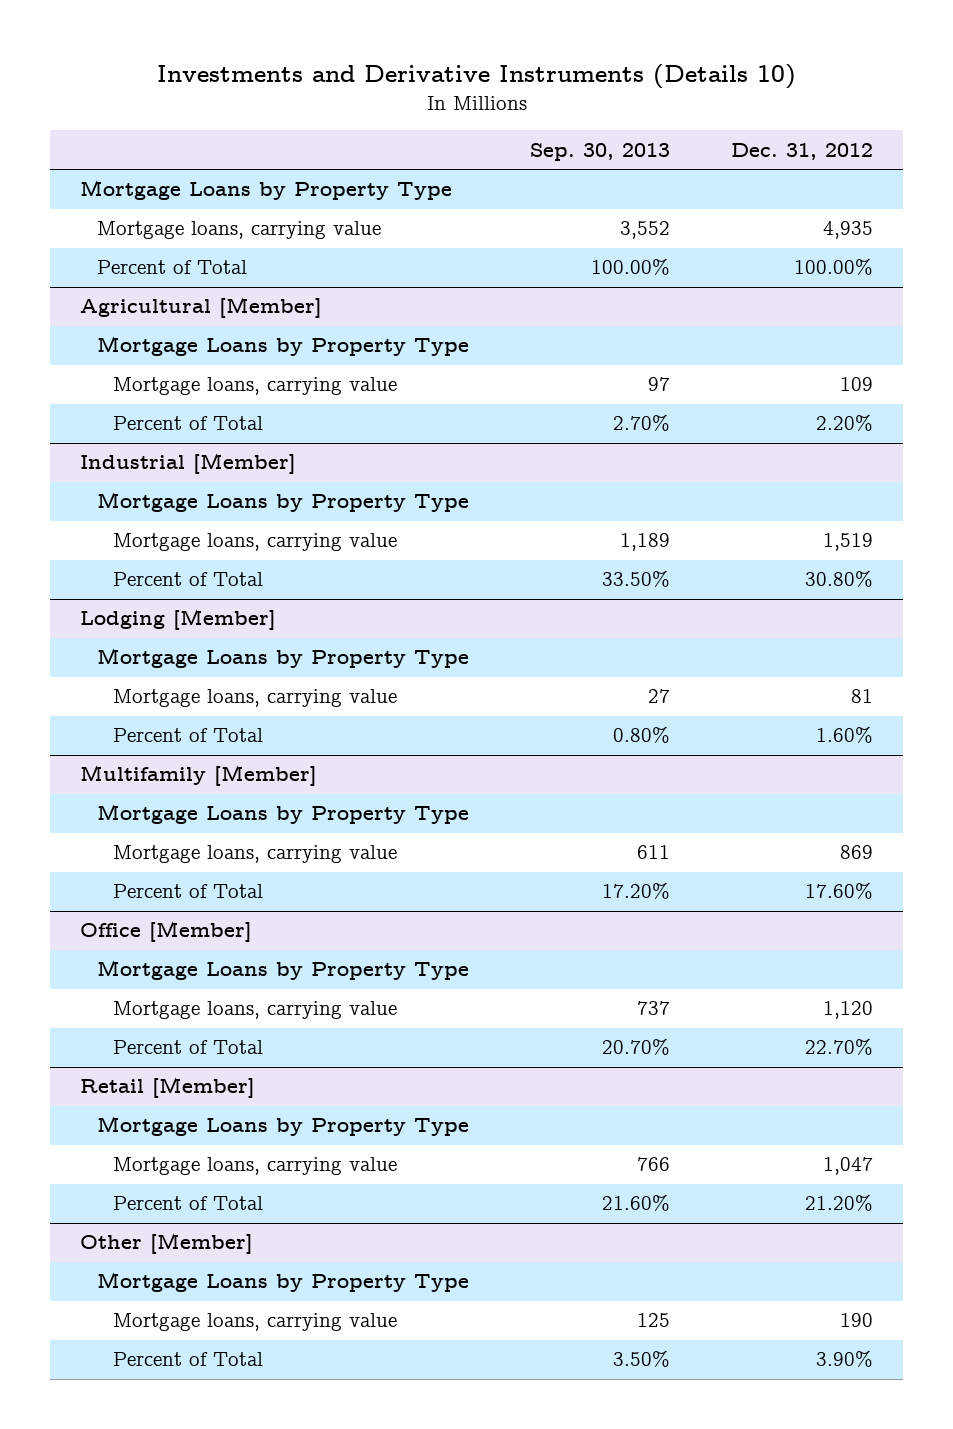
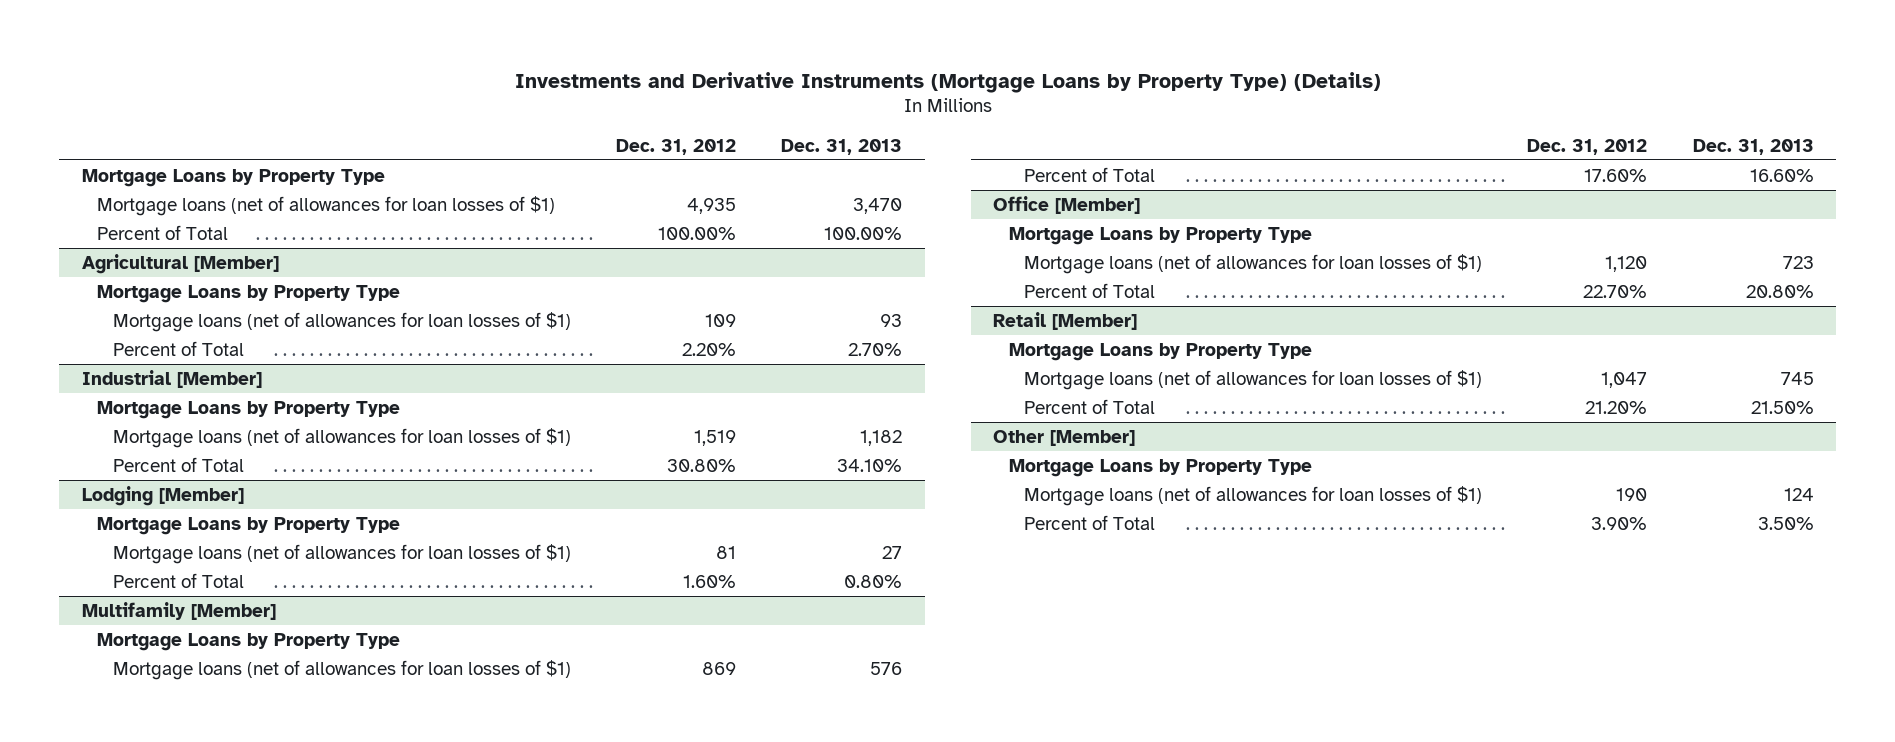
[156,63,796,89] Investments and Derivative Instruments (Details 10) -> [514,71,1381,93] Investments and Derivative Instruments (Mortgage Loans by Property Type) (Details)
[529,142,670,161] Sep. 30, 2013 -> none
none -> [781,138,903,155] Dec. 31, 2013
[96,221,381,240] Mortgage loans, carrying value -> [97,195,556,216] Mortgage loans (net of allowances for loan losses of $1)
[112,377,397,396] Mortgage loans, carrying value -> [112,311,571,332] Mortgage loans (net of allowances for loan losses of $1)
[112,533,397,552] Mortgage loans, carrying value -> [112,427,571,448] Mortgage loans (net of allowances for loan losses of $1)
[112,689,397,708] Mortgage loans, carrying value -> [112,543,571,564] Mortgage loans (net of allowances for loan losses of $1)
[112,845,397,864] Mortgage loans, carrying value -> [112,659,571,680] Mortgage loans (net of allowances for loan losses of $1)
[112,1001,397,1020] Mortgage loans, carrying value -> [1024,253,1483,274] Mortgage loans (net of allowances for loan losses of $1)
[112,1157,397,1176] Mortgage loans, carrying value -> [1024,369,1483,390] Mortgage loans (net of allowances for loan losses of $1)
[112,1313,397,1332] Mortgage loans, carrying value -> [1024,485,1483,506] Mortgage loans (net of allowances for loan losses of $1)

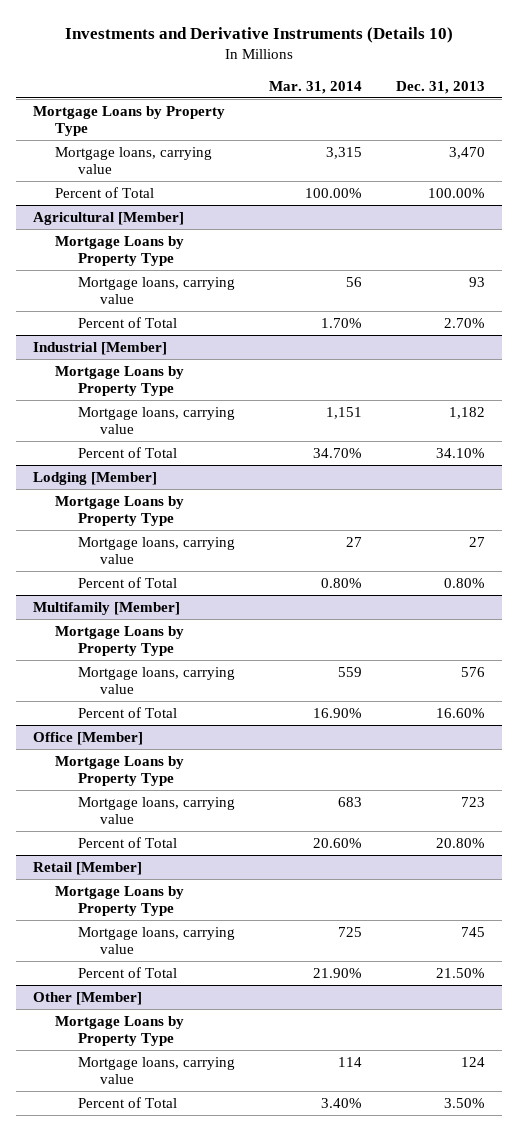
[514,71,1381,93] Investments and Derivative Instruments (Mortgage Loans by Property Type) (Details) -> [64,26,453,43] Investments and Derivative Instruments (Details 10)
[615,138,736,155] Dec. 31, 2012 -> none
none -> [268,80,362,94] Mar. 31, 2014
[97,195,556,216] Mortgage loans (net of allowances for loan losses of $1) -> [55,146,213,174] Mortgage loans, carrying value
[112,311,571,332] Mortgage loans (net of allowances for loan losses of $1) -> [77,276,235,304] Mortgage loans, carrying value
[112,427,571,448] Mortgage loans (net of allowances for loan losses of $1) -> [77,406,235,434] Mortgage loans, carrying value
[112,543,571,564] Mortgage loans (net of allowances for loan losses of $1) -> [77,536,235,564] Mortgage loans, carrying value
[112,659,571,680] Mortgage loans (net of allowances for loan losses of $1) -> [77,666,235,694] Mortgage loans, carrying value
[1024,253,1483,274] Mortgage loans (net of allowances for loan losses of $1) -> [77,796,235,824] Mortgage loans, carrying value
[1024,369,1483,390] Mortgage loans (net of allowances for loan losses of $1) -> [77,926,235,954] Mortgage loans, carrying value
[1024,485,1483,506] Mortgage loans (net of allowances for loan losses of $1) -> [77,1056,235,1084] Mortgage loans, carrying value

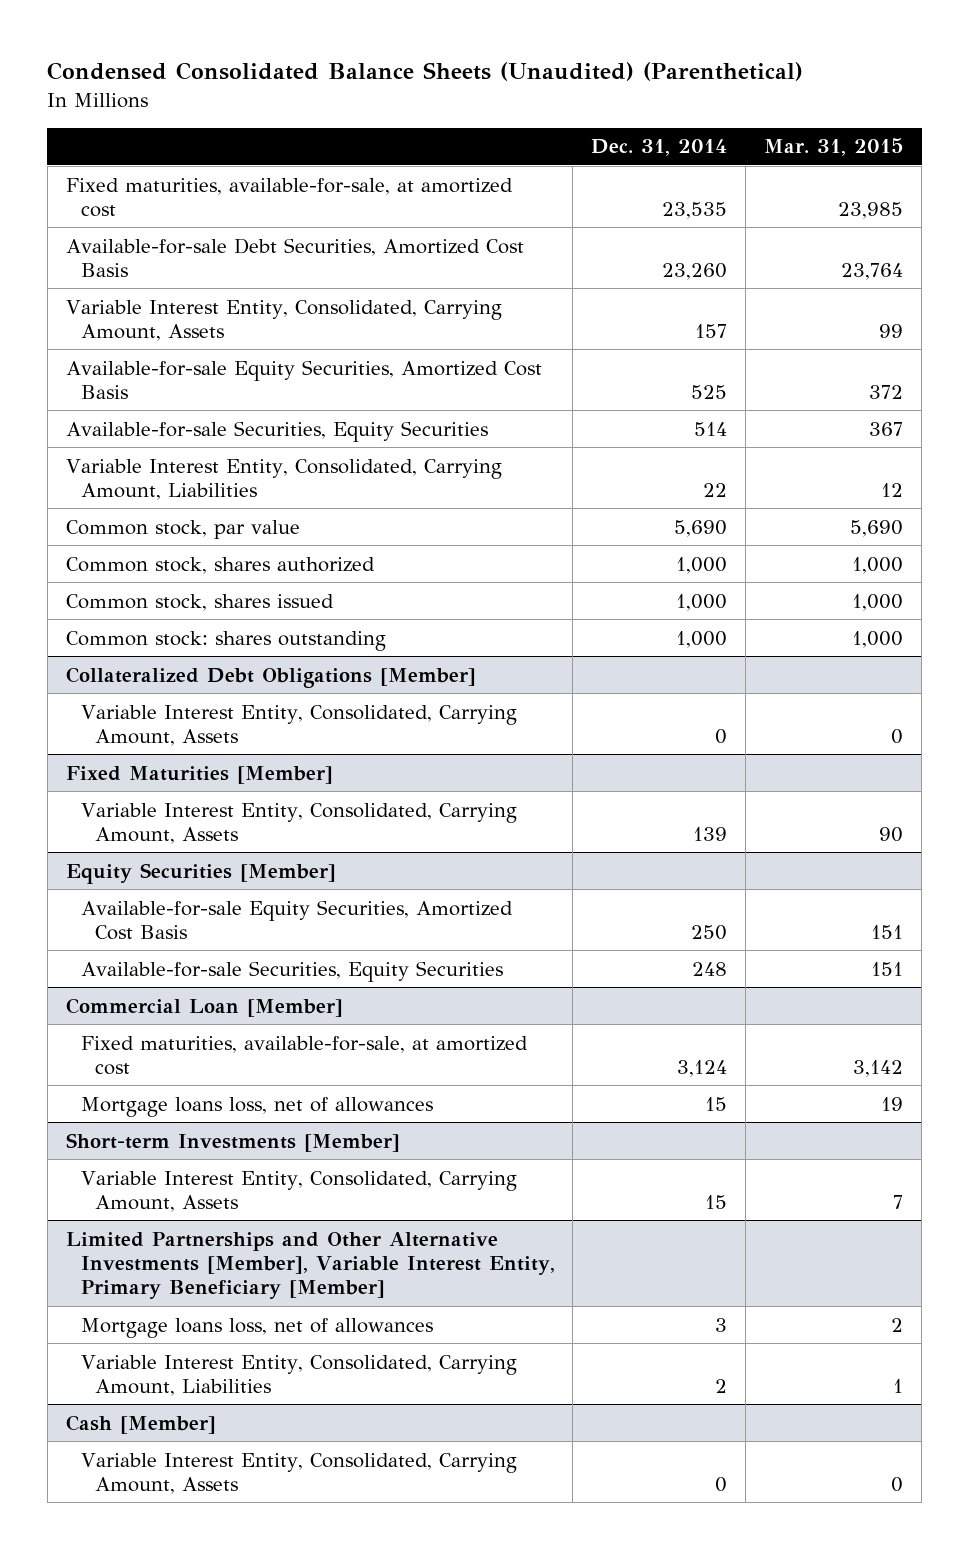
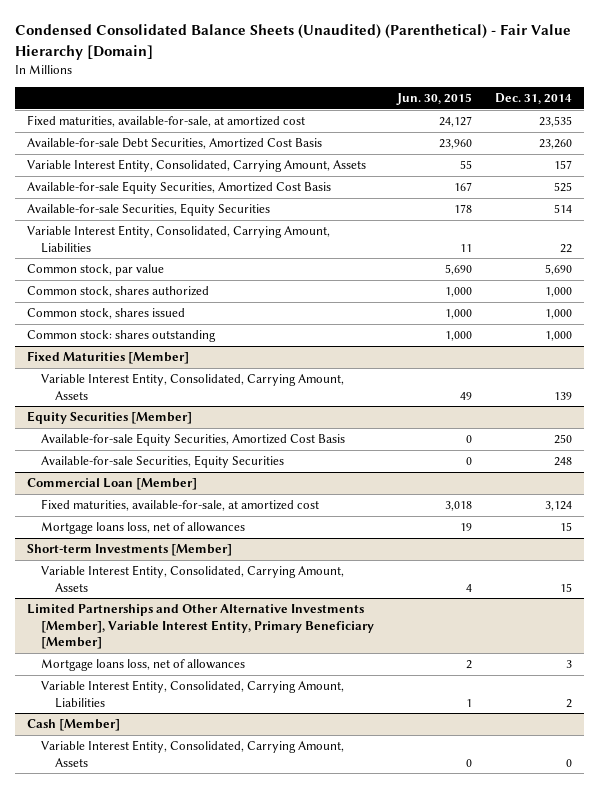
[47,62,804,82] Condensed Consolidated Balance Sheets (Unaudited) (Parenthetical) -> [15,24,572,60] Condensed Consolidated Balance Sheets (Unaudited) (Parenthetical) - Fair Value Hierarchy [Domain]
[764,138,904,157] Mar. 31, 2015 -> none
none -> [395,93,472,106] Jun. 30, 2015
[65,666,476,688] Collateralized Debt Obligations [Member] -> none
[80,704,517,746] Variable Interest Entity, Consolidated, Carrying Amount, Assets -> none

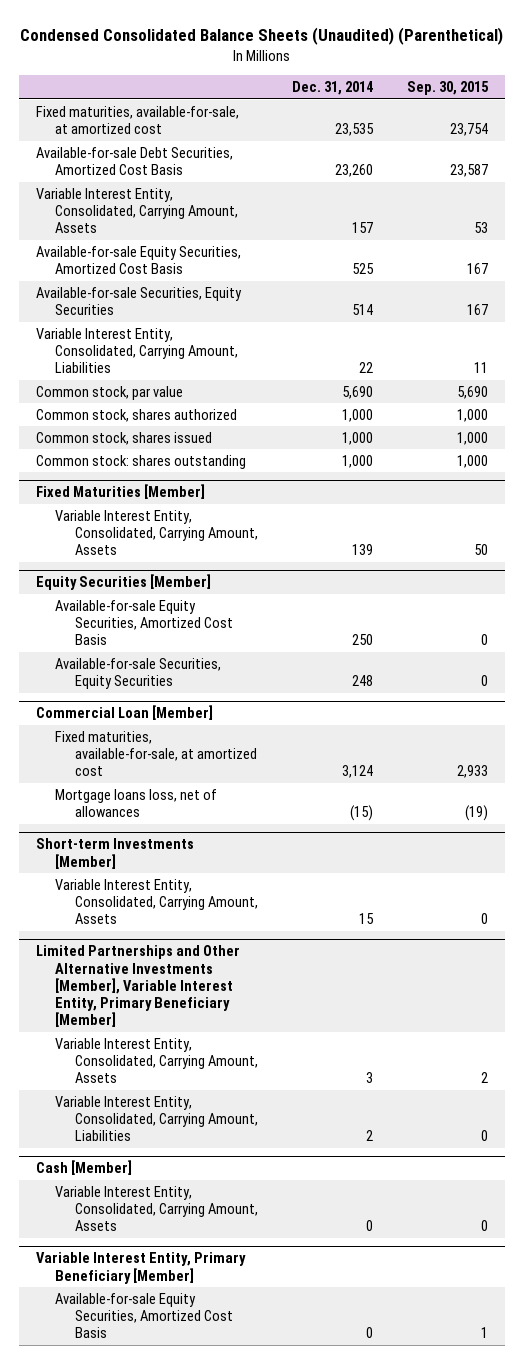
[15,24,572,60] Condensed Consolidated Balance Sheets (Unaudited) (Parenthetical) - Fair Value Hierarchy [Domain] -> [19,27,503,46] Condensed Consolidated Balance Sheets (Unaudited) (Parenthetical)
[395,93,472,106] Jun. 30, 2015 -> none
none -> [406,81,489,96] Sep. 30, 2015
[560,522,573,532] 15 -> [349,805,373,822] (15)
[40,659,245,672] Mortgage loans loss, net of allowances -> none
none -> [55,1037,258,1084] Variable Interest Entity, Consolidated, Carrying Amount, Assets
none -> [35,1252,246,1284] Variable Interest Entity, Primary Beneficiary [Member]
none -> [55,1292,233,1339] Available-for-sale Equity Securities, Amortized Cost Basis

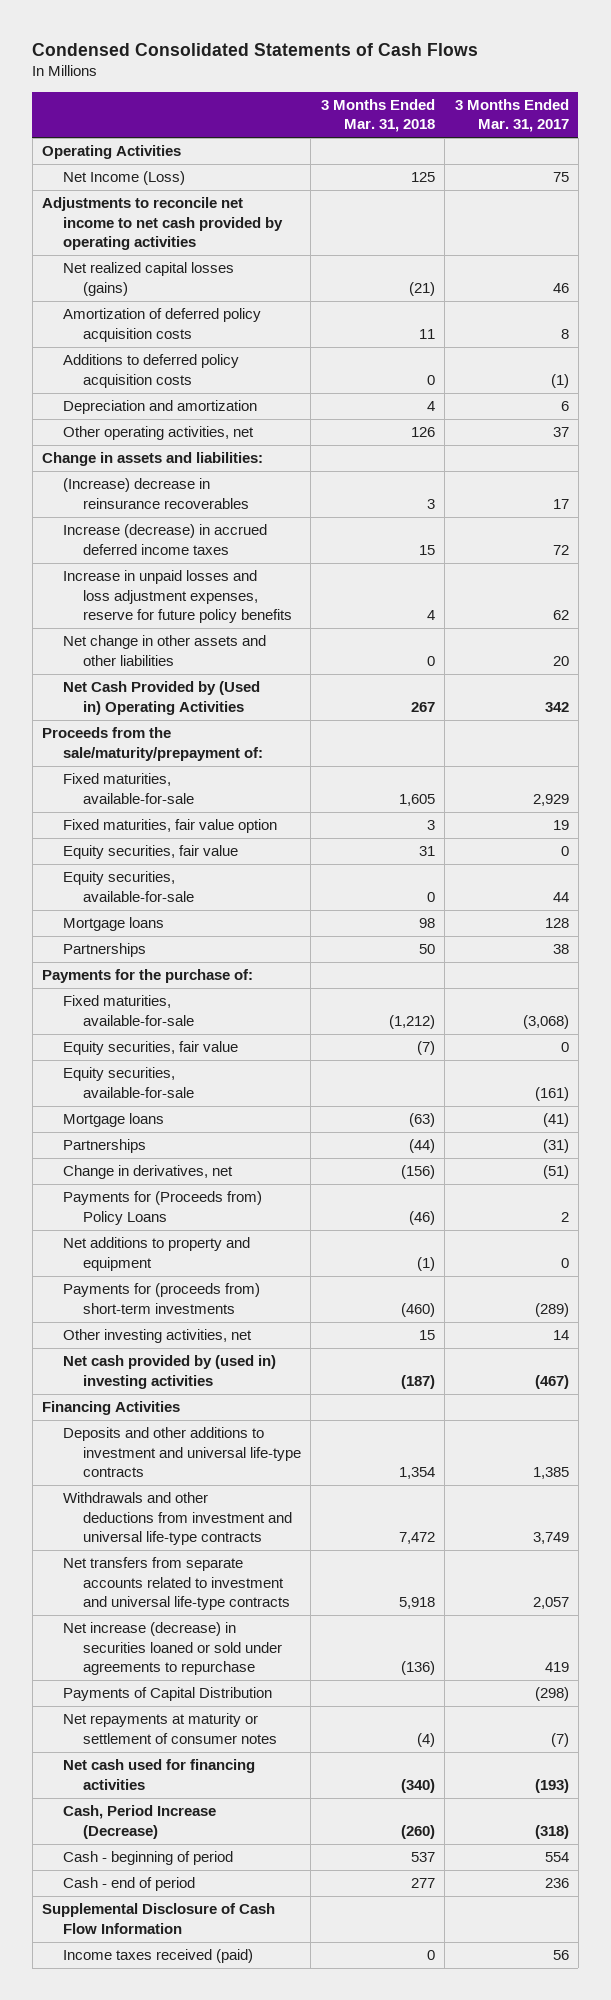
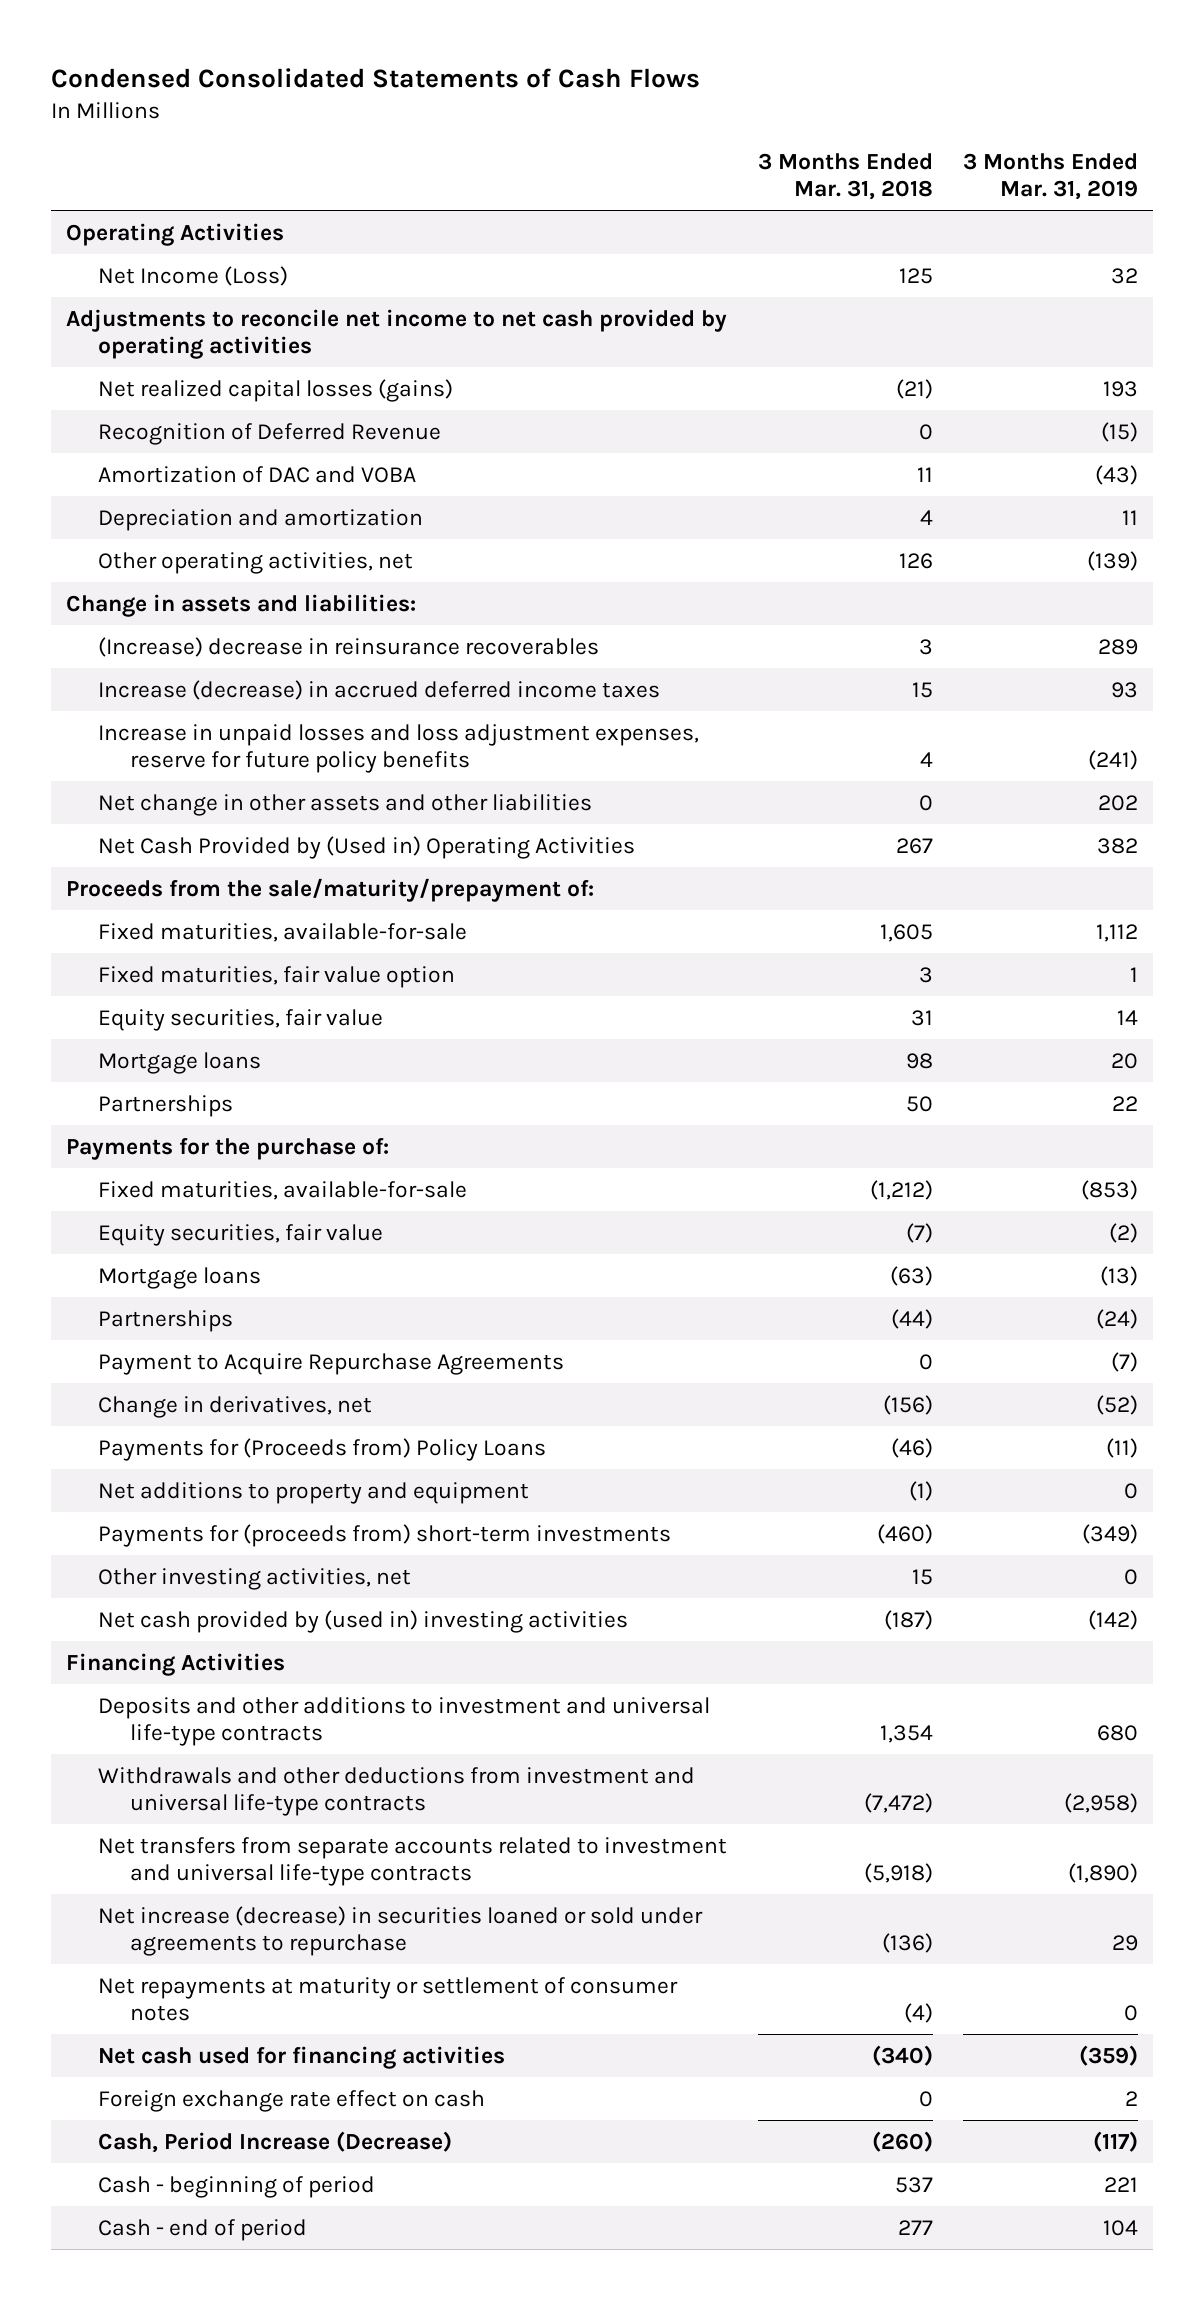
[454,98,569,133] 3 Months Ended Mar. 31, 2017 -> none
none -> [963,153,1139,201] 3 Months Ended Mar. 31, 2019
[62,354,239,388] Additions to deferred policy acquisition costs -> none
none -> [97,422,441,445] Recognition of Deferred Revenue
[62,308,261,342] Amortization of deferred policy acquisition costs -> [97,465,416,483] Amortization of DAC and VOBA
[62,871,194,902] Equity securities, available-for-sale -> none
[62,1067,194,1098] Equity securities, available-for-sale -> none
none -> [97,1352,564,1375] Payment to Acquire Repurchase Agreements
[398,1532,435,1545] 7,472 -> [863,1792,933,1813] (7,472)
[398,1597,435,1610] 5,918 -> [863,1862,933,1883] (5,918)
[62,1687,272,1702] Payments of Capital Distribution -> none
none -> [97,2089,485,2112] Foreign exchange rate effect on cash
[42,1903,276,1934] Supplemental Disclosure of Cash Flow Information -> none
[62,1949,253,1964] Income taxes received (paid) -> none

